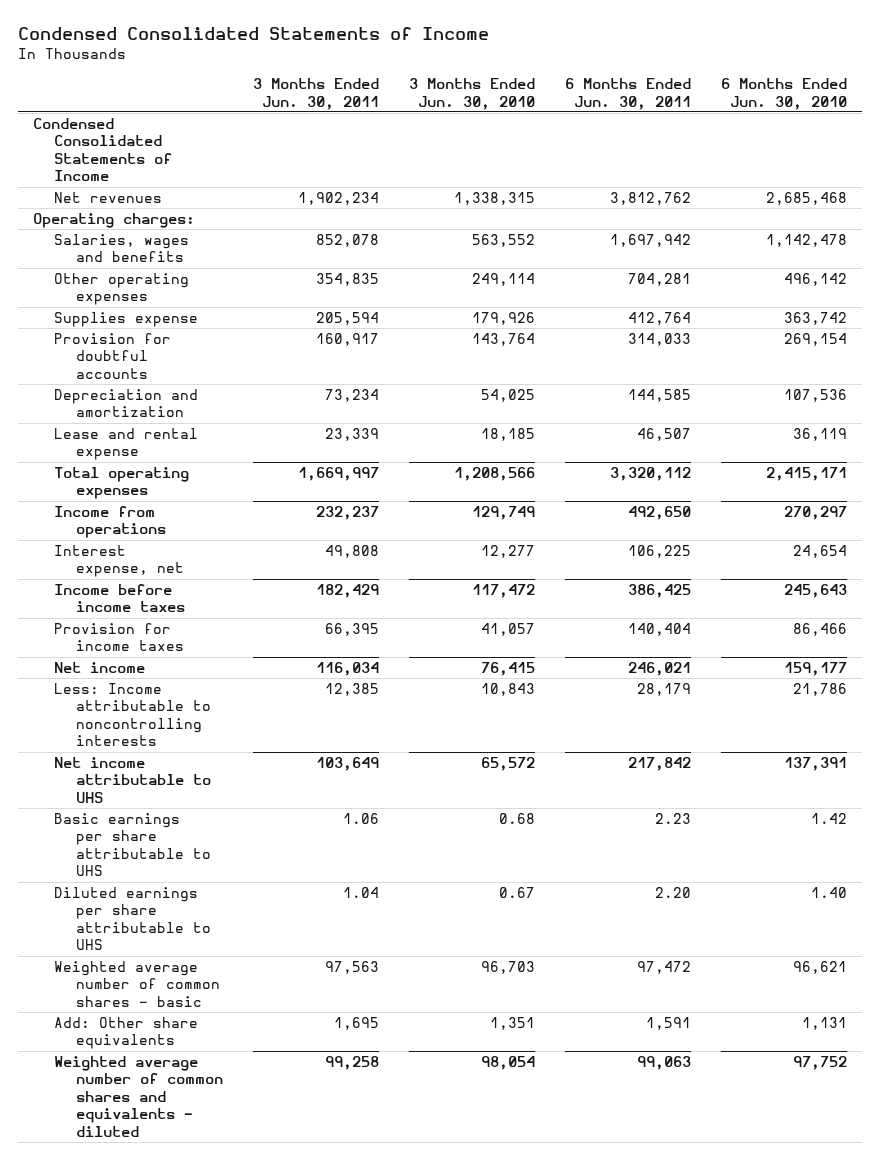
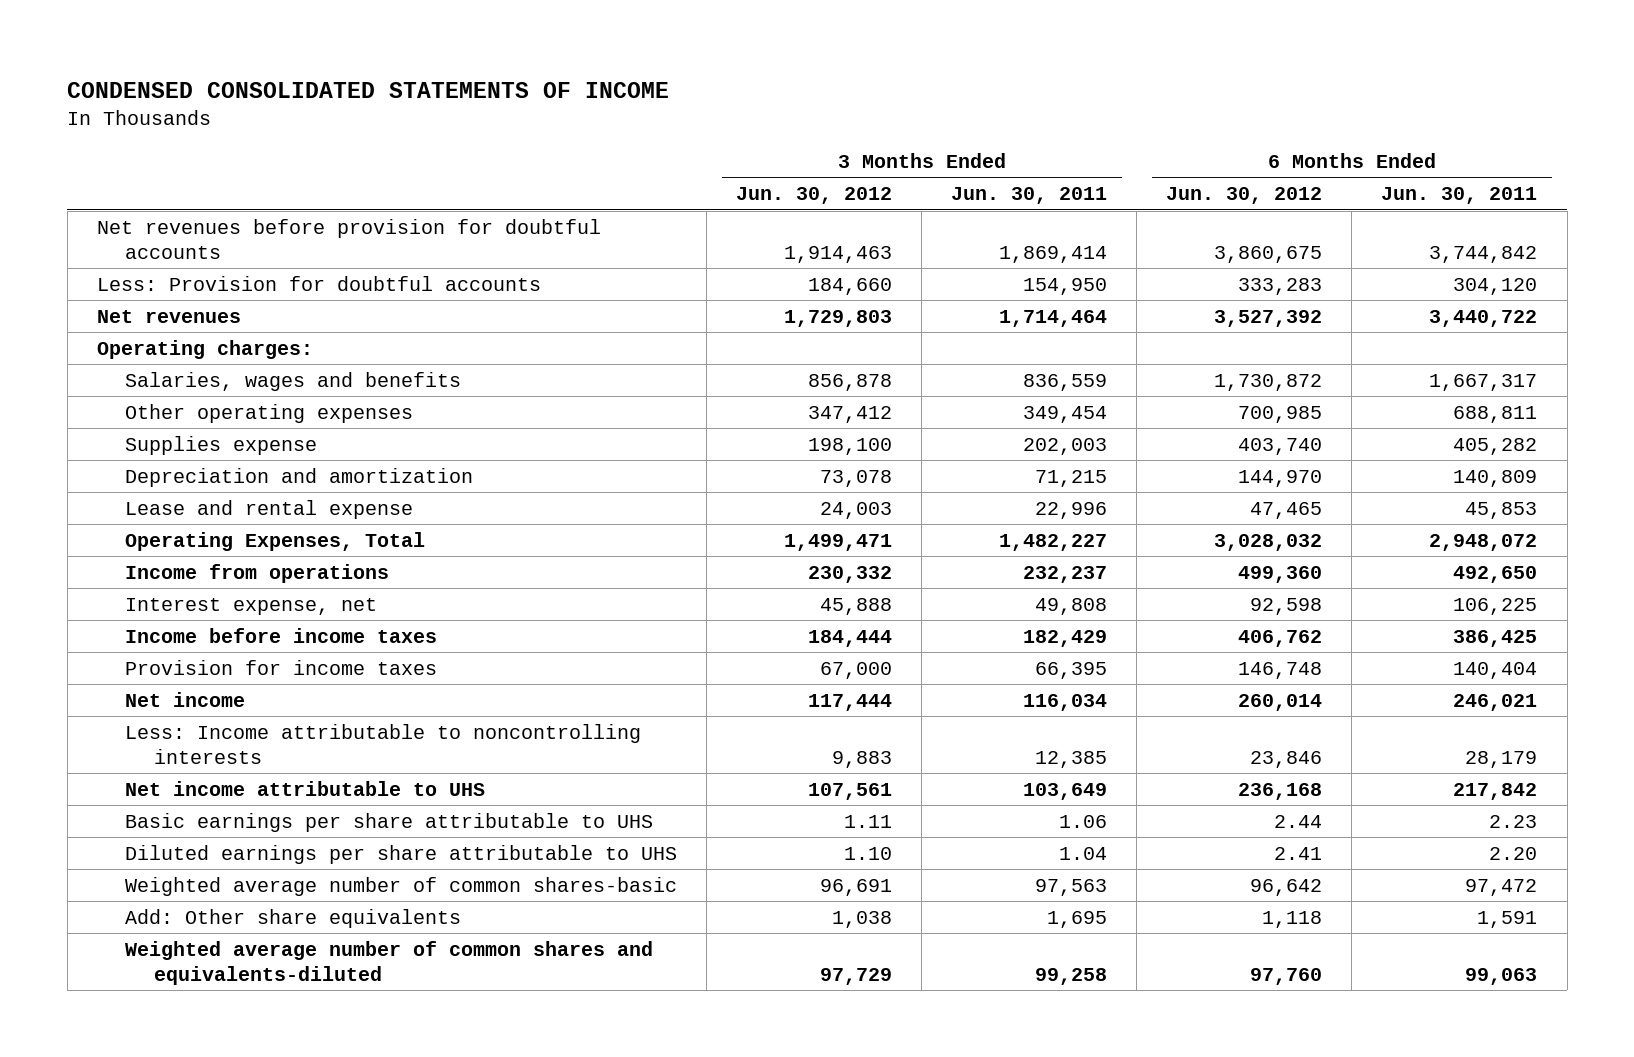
[17,26,489,40] Condensed Consolidated Statements of Income -> [67,82,670,99] CONDENSED CONSOLIDATED STATEMENTS OF INCOME
[408,78,535,110] 3 Months Ended Jun. 30, 2010 -> none
[720,78,847,110] 6 Months Ended Jun. 30, 2010 -> none
none -> [736,186,893,204] Jun. 30, 2012
none -> [1166,186,1323,204] Jun. 30, 2012
[32,118,173,182] Condensed Consolidated Statements of Income -> none
none -> [96,218,601,259] Net revenues before provision for doubtful accounts
none -> [96,275,541,291] Less: Provision for doubtful accounts
[297,192,379,206] 1,902,234 -> [999,309,1108,327] 1,714,464
[609,192,691,206] 3,812,762 -> [1429,309,1538,327] 3,440,722
[54,333,172,379] Provision for doubtful accounts -> none
[315,234,379,248] 852,078 -> [1023,373,1108,391] 836,559
[609,234,691,248] 1,697,942 -> [1429,373,1538,391] 1,667,317
[315,273,379,287] 354,835 -> [1023,405,1108,423] 349,454
[627,273,691,287] 704,281 -> [1453,405,1538,423] 688,811
[315,312,379,326] 205,594 -> [1023,437,1108,455] 202,003
[627,312,691,326] 412,764 -> [1453,437,1538,455] 405,282
[324,389,379,403] 73,234 -> [1035,469,1108,487] 71,215
[627,389,691,403] 144,585 -> [1453,469,1538,487] 140,809
[324,428,379,442] 23,339 -> [1035,501,1108,519] 22,996
[636,428,691,442] 46,507 -> [1465,501,1538,519] 45,853
[54,467,190,500] Total operating expenses -> [125,531,426,551] Operating Expenses, Total
[297,467,379,482] 1,669,997 -> [999,533,1108,551] 1,482,227
[609,467,691,482] 3,320,112 -> [1429,533,1538,551] 2,948,072
[54,961,220,1007] Weighted average number of common shares - basic -> [125,876,678,896] Weighted average number of common shares-basic
[54,1056,223,1137] Weighted average number of common shares and equivalents - diluted -> [125,940,654,985] Weighted average number of common shares and equivalents-diluted

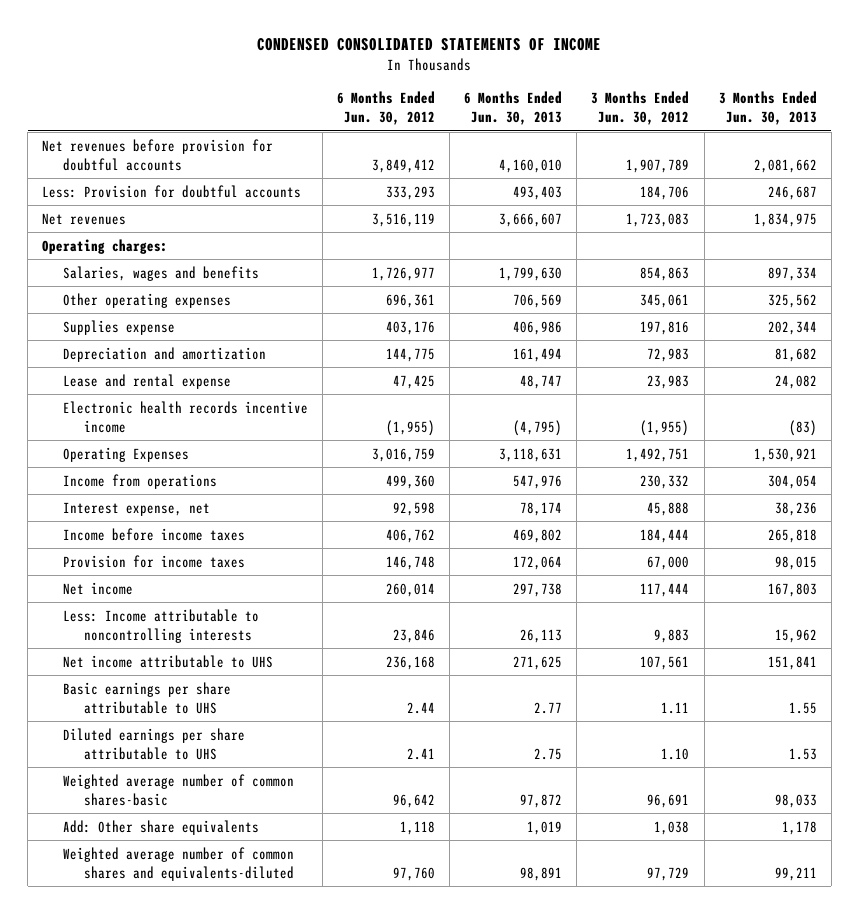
[951,186,1108,204] Jun. 30, 2011 -> none
[1381,186,1538,204] Jun. 30, 2011 -> none
none -> [464,91,563,126] 6 Months Ended Jun. 30, 2013
none -> [718,91,817,126] 3 Months Ended Jun. 30, 2013
[784,245,893,263] 1,914,463 -> [626,158,690,173] 1,907,789
[1214,245,1323,263] 3,860,675 -> [372,158,436,173] 3,849,412
[808,277,893,295] 184,660 -> [640,185,690,200] 184,706
[1238,277,1323,295] 333,283 -> [386,185,436,200] 333,293
[784,309,893,327] 1,729,803 -> [626,212,690,227] 1,723,083
[1214,309,1323,327] 3,527,392 -> [372,212,436,227] 3,516,119
[808,373,893,391] 856,878 -> [640,266,690,281] 854,863
[1214,373,1323,391] 1,730,872 -> [372,266,436,281] 1,726,977
[808,405,893,423] 347,412 -> [640,293,690,308] 345,061
[1238,405,1323,423] 700,985 -> [386,293,436,308] 696,361
[808,437,893,455] 198,100 -> [640,320,690,335] 197,816
[1238,437,1323,455] 403,740 -> [386,320,436,335] 403,176
[820,469,893,487] 73,078 -> [647,347,690,362] 72,983
[1238,469,1323,487] 144,970 -> [386,347,436,362] 144,775
[820,501,893,519] 24,003 -> [647,374,690,389] 23,983
[1250,501,1323,519] 47,465 -> [393,374,436,389] 47,425
none -> [62,400,308,433] Electronic health records incentive income
[125,531,426,551] Operating Expenses, Total -> [62,446,189,462] Operating Expenses
[784,533,893,551] 1,499,471 -> [626,447,690,462] 1,492,751
[1214,533,1323,551] 3,028,032 -> [372,447,436,462] 3,016,759

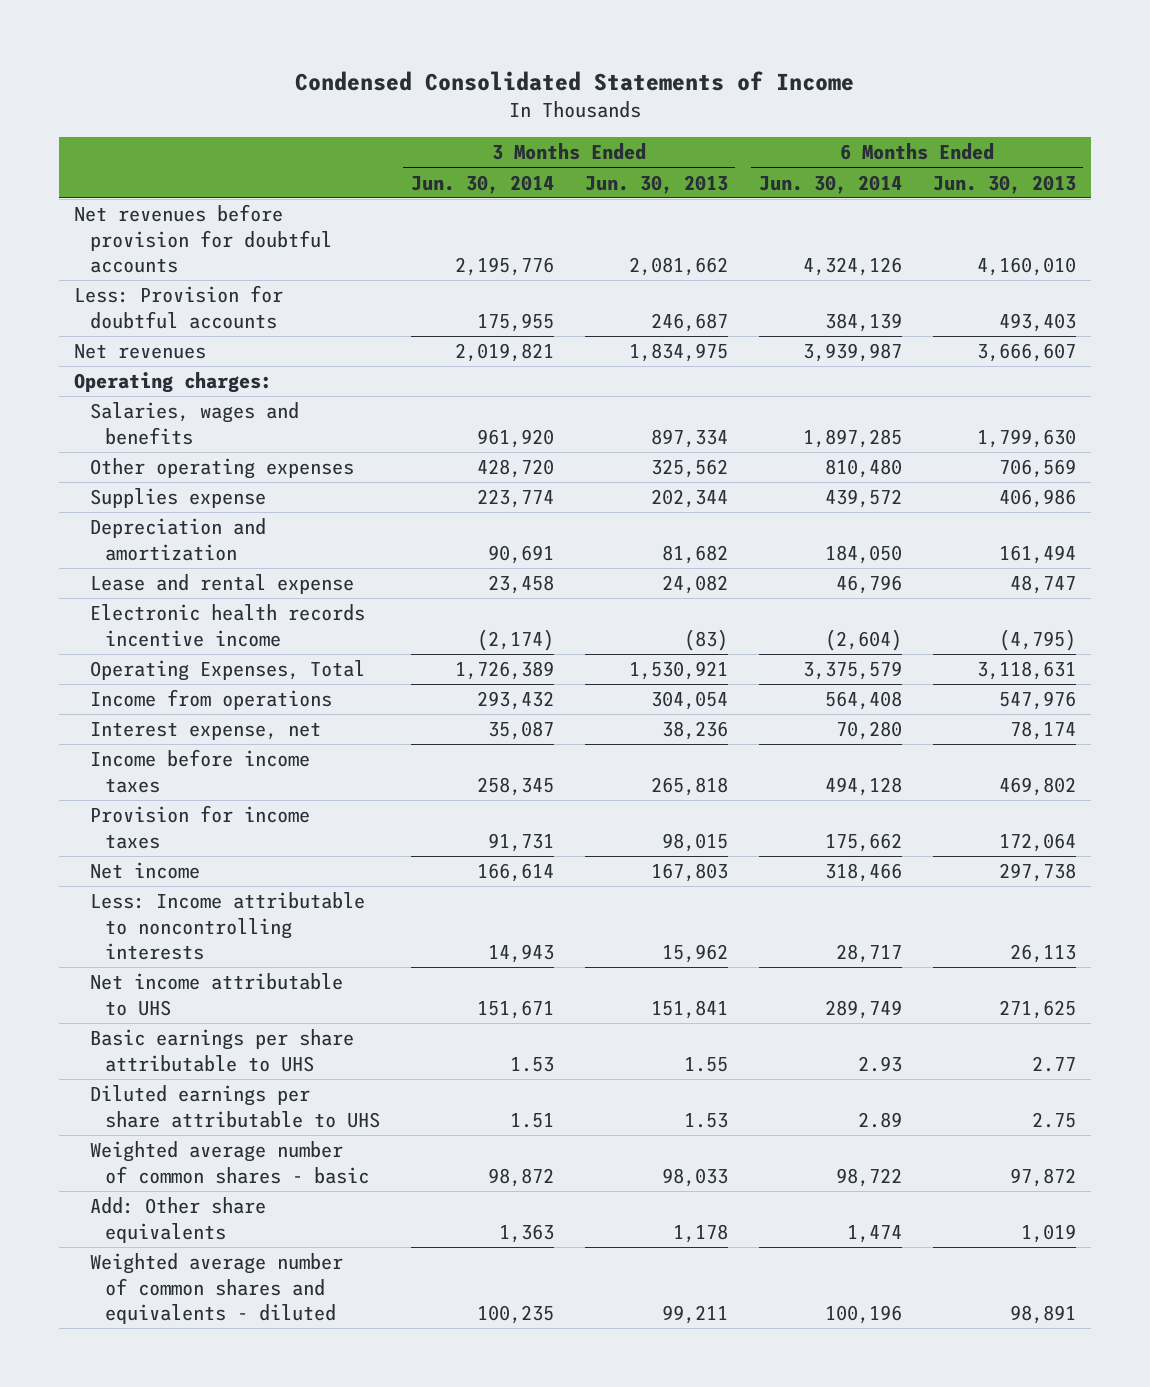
[257,38,602,52] CONDENSED CONSOLIDATED STATEMENTS OF INCOME -> [295,71,855,92] Condensed Consolidated Statements of Income
[337,91,436,126] 6 Months Ended Jun. 30, 2012 -> none
[591,91,690,126] 3 Months Ended Jun. 30, 2012 -> none
none -> [410,174,554,194] Jun. 30, 2014
none -> [758,174,902,194] Jun. 30, 2014
[62,446,189,462] Operating Expenses -> [89,660,365,682] Operating Expenses, Total
[62,773,294,806] Weighted average number of common shares-basic -> [89,1141,369,1184] Weighted average number of common shares - basic
[62,846,294,881] Weighted average number of common shares and equivalents-diluted -> [89,1253,343,1324] Weighted average number of common shares and equivalents - diluted

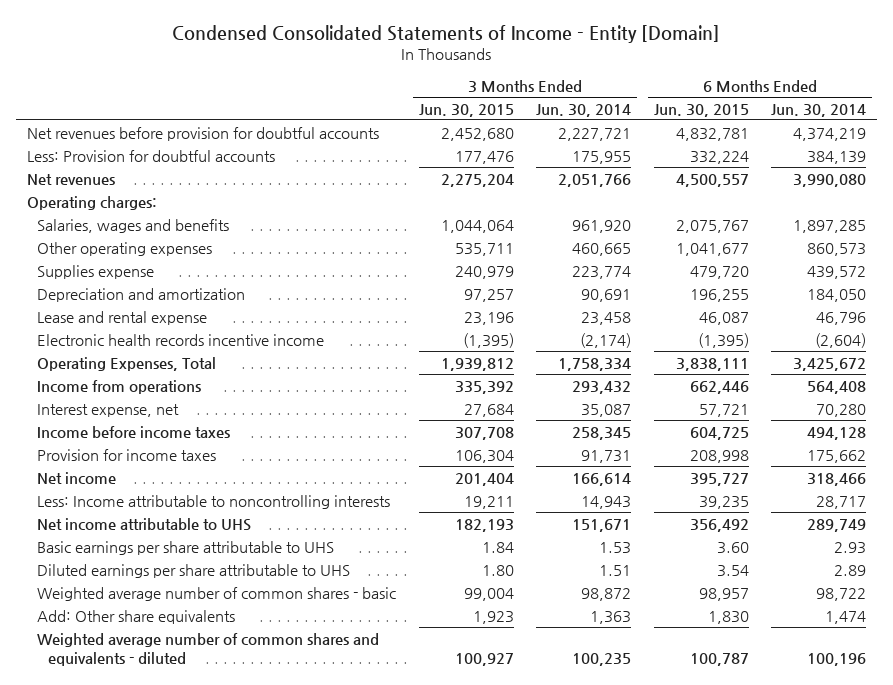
[295,71,855,92] Condensed Consolidated Statements of Income -> [172,24,721,43] Condensed Consolidated Statements of Income - Entity [Domain]
[584,174,728,194] Jun. 30, 2013 -> none
[932,174,1076,194] Jun. 30, 2013 -> none
none -> [418,103,514,117] Jun. 30, 2015
none -> [653,103,749,117] Jun. 30, 2015
[454,256,554,276] 2,195,776 -> [558,127,632,141] 2,227,721
[802,256,902,276] 4,324,126 -> [792,127,866,141] 4,374,219
[454,343,554,363] 2,019,821 -> [558,173,632,187] 2,051,766
[802,343,902,363] 3,939,987 -> [792,173,866,187] 3,990,080
[476,459,554,479] 428,720 -> [572,242,632,256] 460,665
[824,459,902,479] 810,480 -> [806,242,866,256] 860,573
[454,661,554,681] 1,726,389 -> [558,357,632,371] 1,758,334
[802,661,902,681] 3,375,579 -> [792,357,866,371] 3,425,672

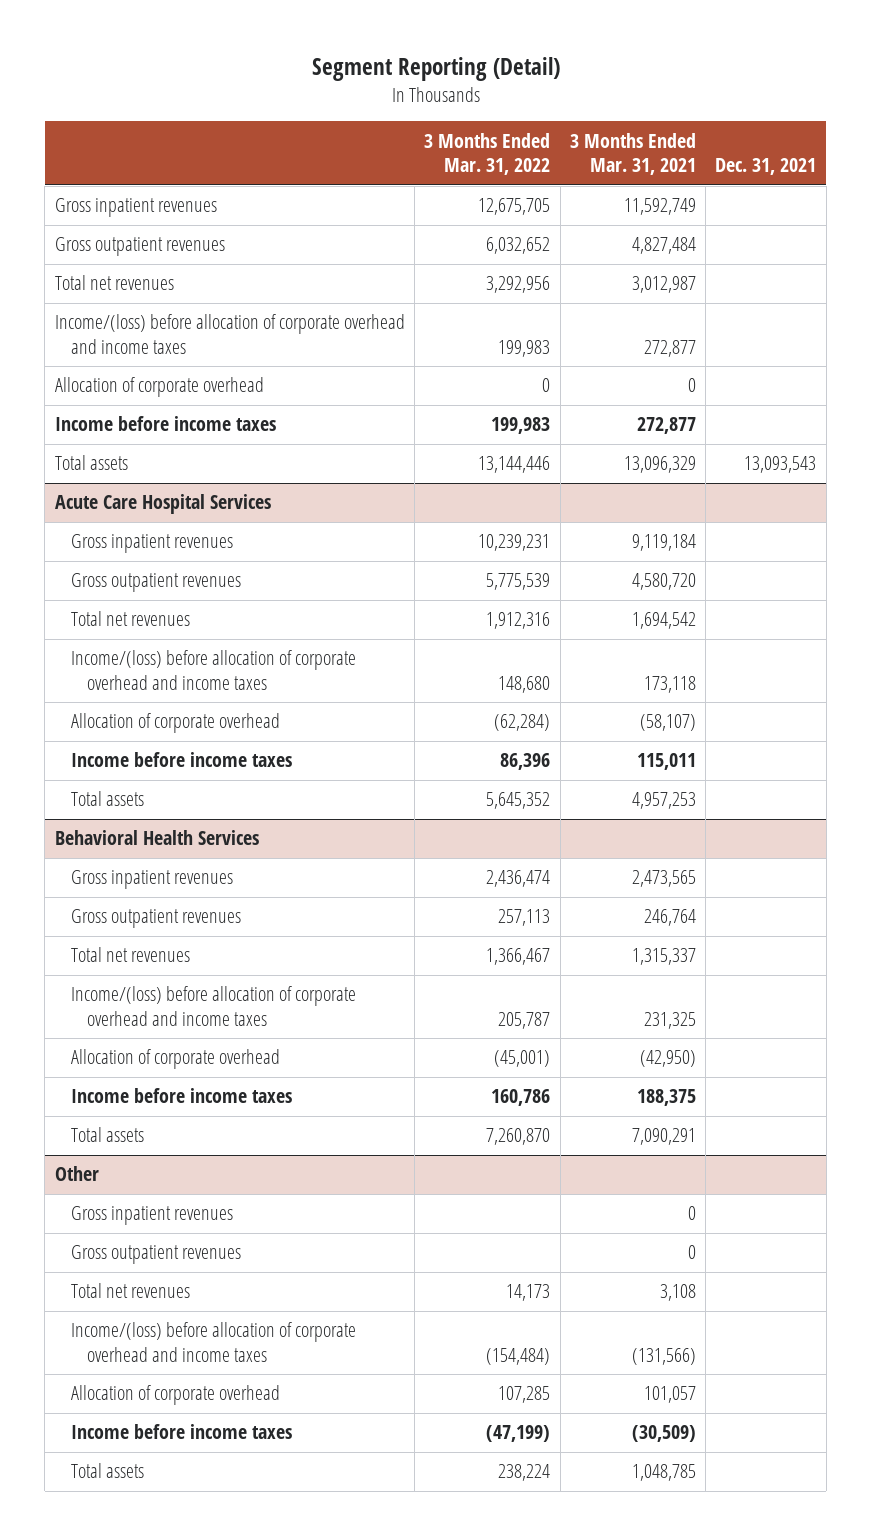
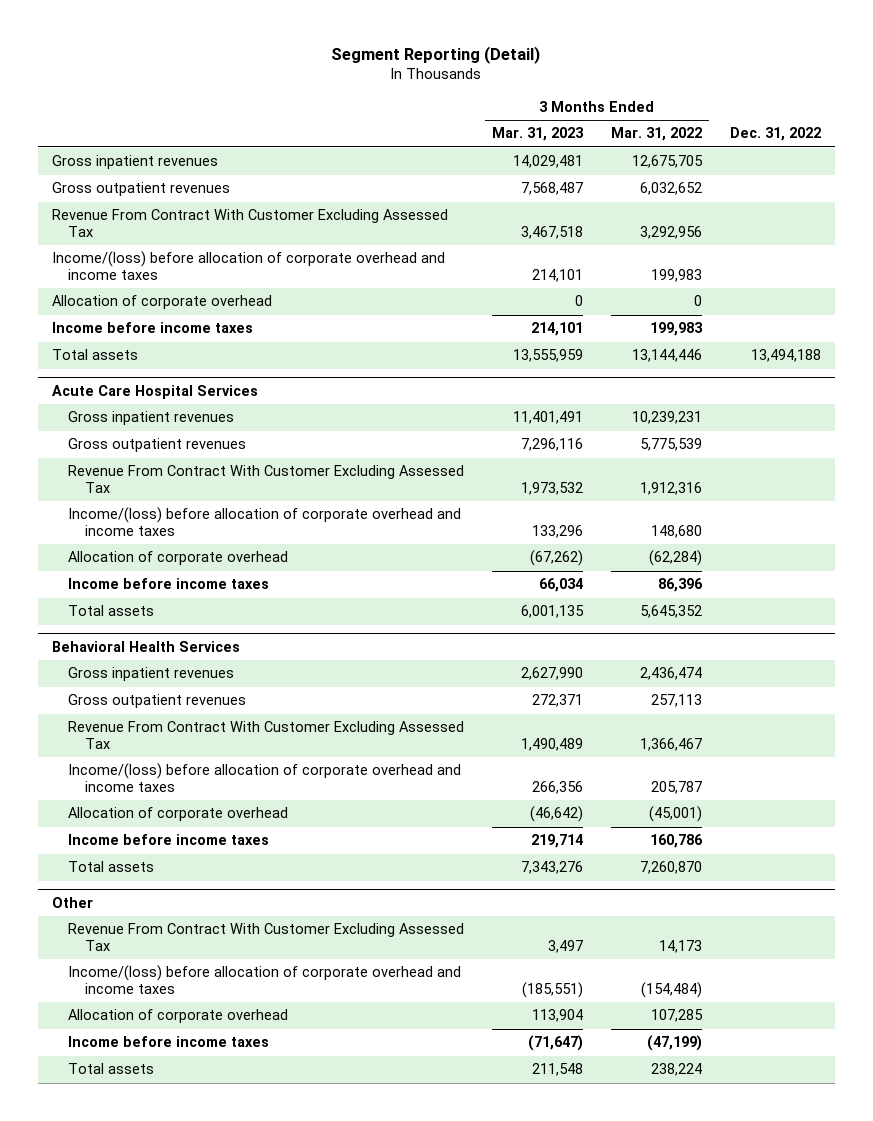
[569,132,696,175] 3 Months Ended Mar. 31, 2021 -> none
[715,157,817,175] Dec. 31, 2021 -> none
none -> [492,127,585,142] Mar. 31, 2023
none -> [730,127,822,142] Dec. 31, 2022
[54,275,174,291] Total net revenues -> [51,209,448,237] Revenue From Contract With Customer Excluding Assessed Tax
[70,611,190,627] Total net revenues -> [68,465,465,493] Revenue From Contract With Customer Excluding Assessed Tax
[70,947,190,963] Total net revenues -> [68,721,465,749] Revenue From Contract With Customer Excluding Assessed Tax
[70,1206,233,1226] Gross inpatient revenues -> none
[70,1245,241,1265] Gross outpatient revenues -> none
[70,1283,190,1299] Total net revenues -> [68,923,465,951] Revenue From Contract With Customer Excluding Assessed Tax

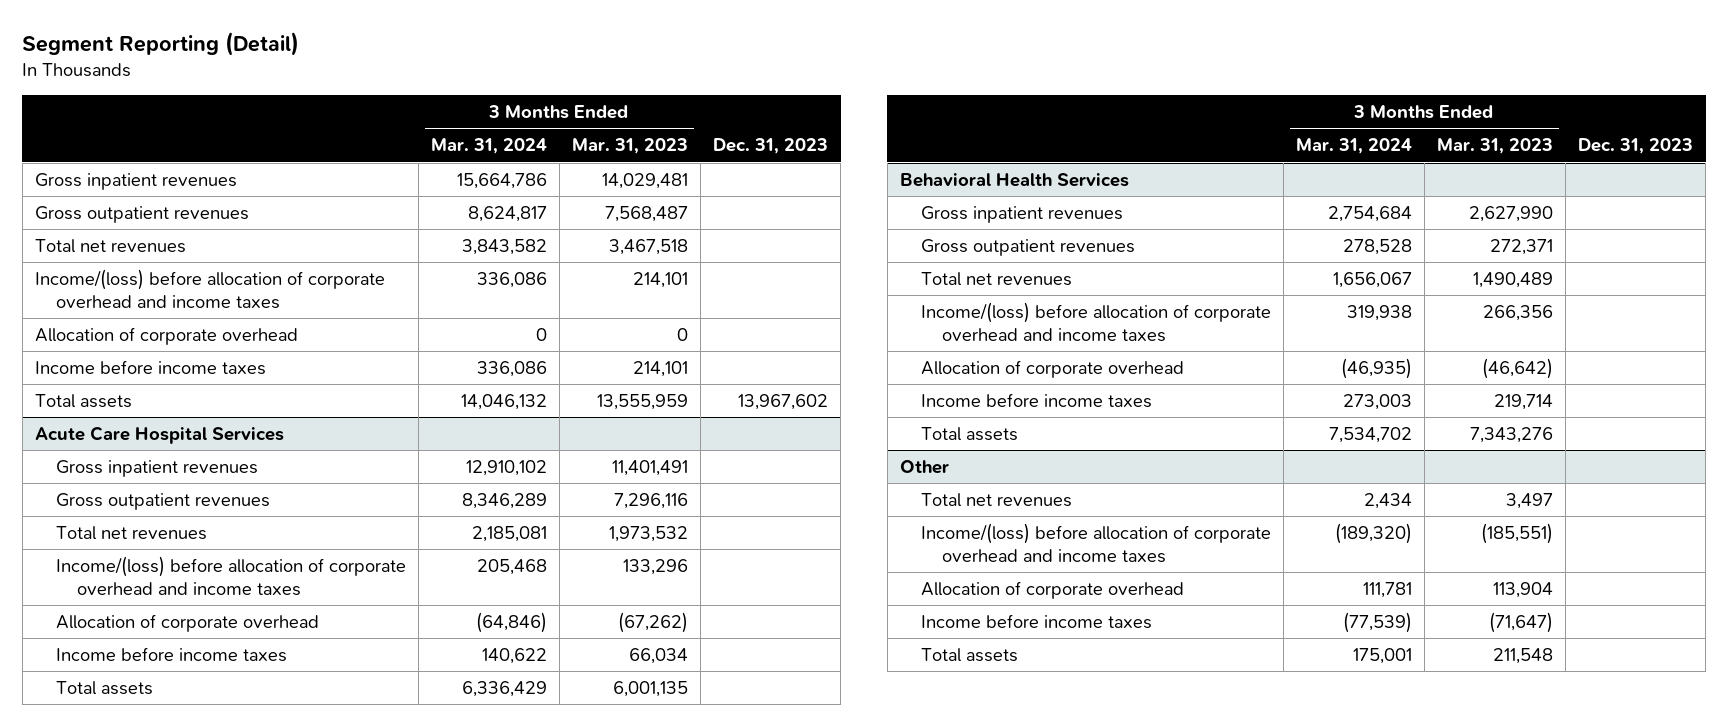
[611,127,703,142] Mar. 31, 2022 -> none
[730,127,822,142] Dec. 31, 2022 -> none
none -> [430,138,547,155] Mar. 31, 2024
none -> [713,138,829,155] Dec. 31, 2023
[51,209,448,237] Revenue From Contract With Customer Excluding Assessed Tax -> [34,239,186,254] Total net revenues
[68,465,465,493] Revenue From Contract With Customer Excluding Assessed Tax -> [55,526,207,541] Total net revenues
[68,721,465,749] Revenue From Contract With Customer Excluding Assessed Tax -> [920,272,1072,287] Total net revenues
[68,923,465,951] Revenue From Contract With Customer Excluding Assessed Tax -> [920,493,1072,508] Total net revenues

